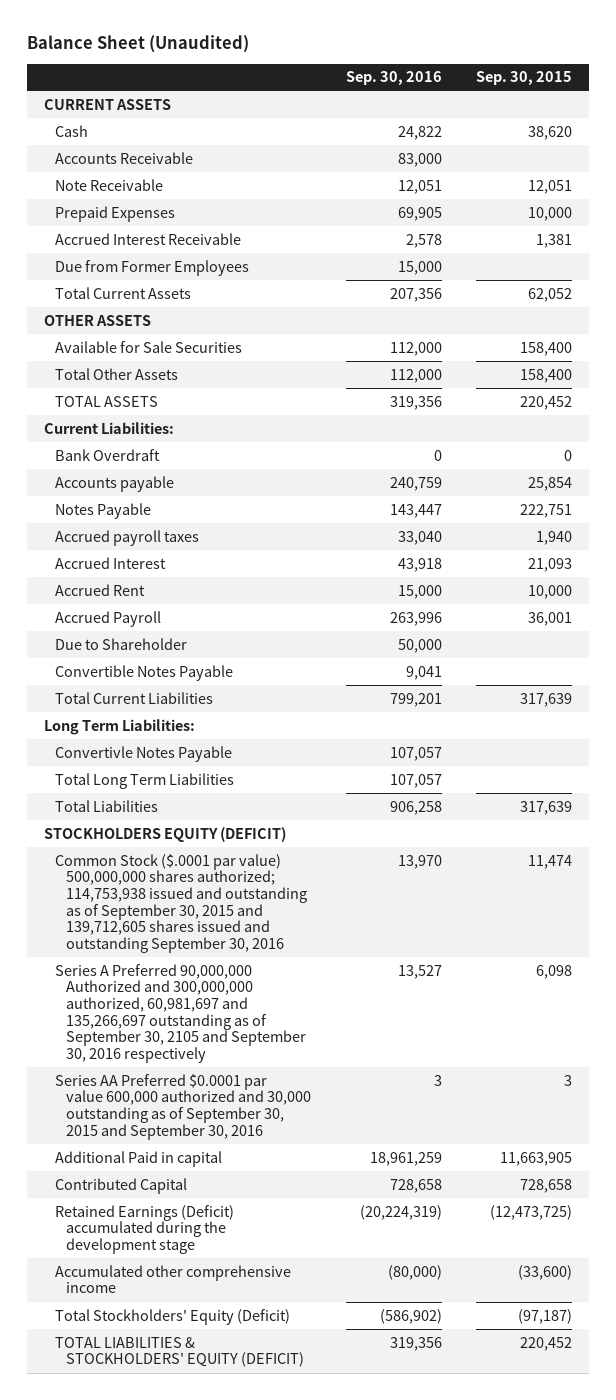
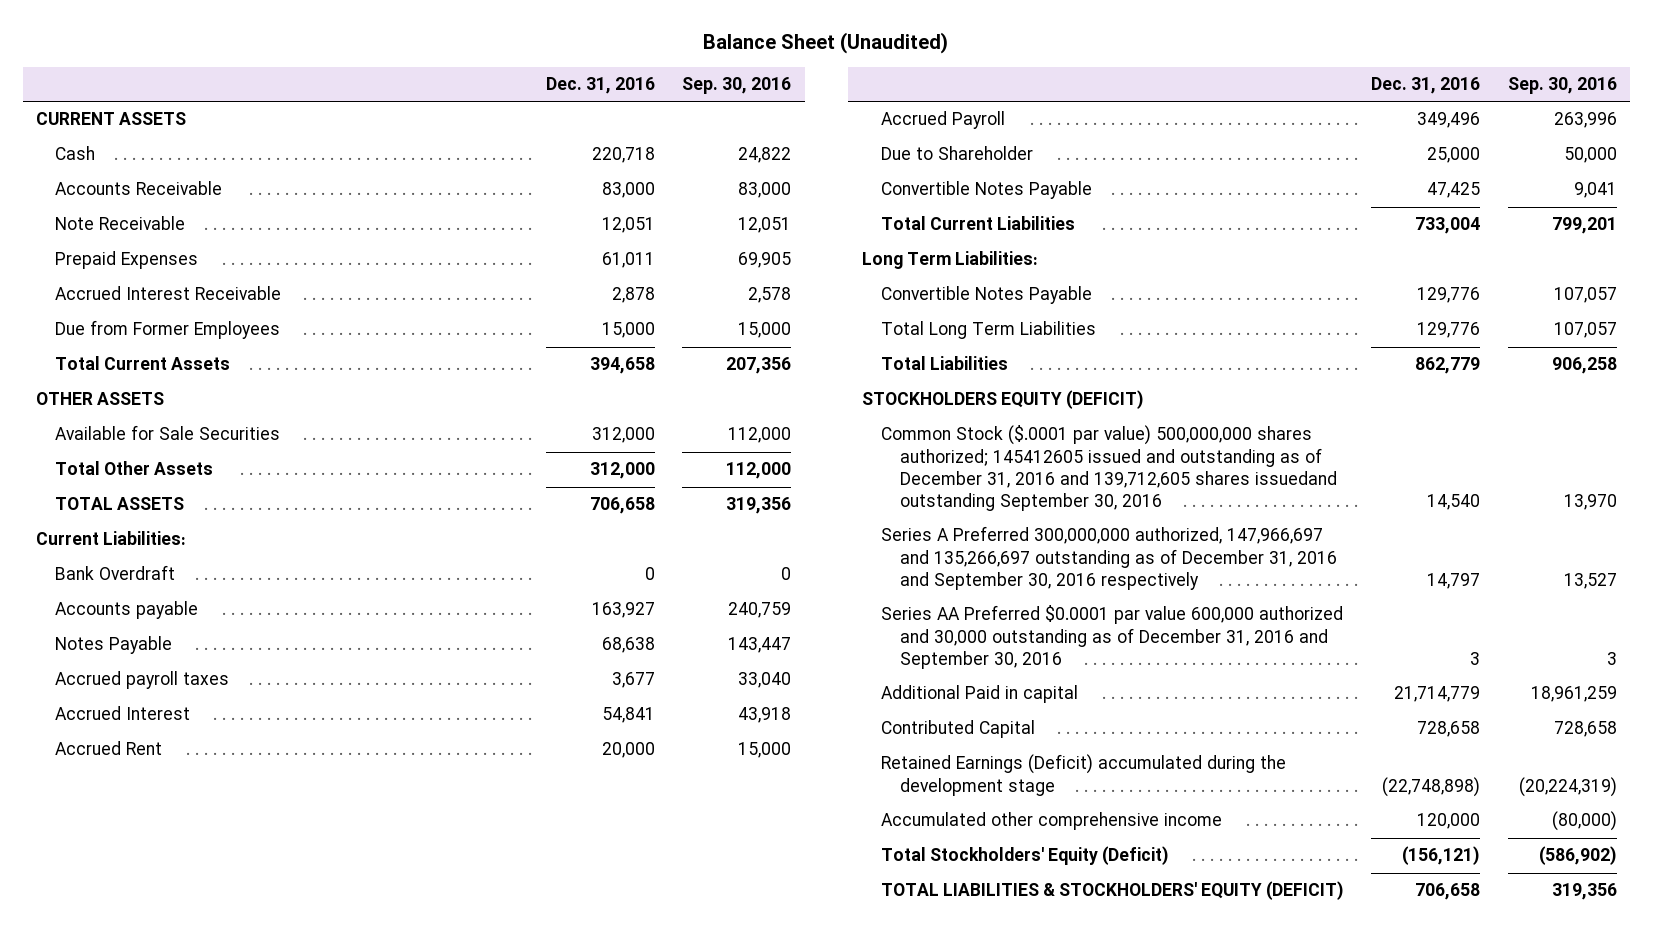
[476,71,573,86] Sep. 30, 2015 -> none
none -> [545,77,655,95] Dec. 31, 2016
[55,745,233,762] Convertivle Notes Payable -> [880,286,1092,305] Convertible Notes Payable
[55,853,308,953] Common Stock ($.0001 par value) 500,000,000 shares authorized; 114,753,938 issued and outstanding as of September 30, 2015 and 139,712,605 shares issued and outstanding September 30, 2016 -> [880,425,1337,511] Common Stock ($.0001 par value) 500,000,000 shares authorized; 145412605 issued and outstanding as of December 31, 2016 and 139,712,605 shares issuedand outstanding September 30, 2016
[55,963,307,1063] Series A Preferred 90,000,000 Authorized and 300,000,000 authorized, 60,981,697 and 135,266,697 outstanding as of September 30, 2105 and September 30, 2016 respectively -> [880,526,1337,590] Series A Preferred 300,000,000 authorized, 147,966,697 and 135,266,697 outstanding as of December 31, 2016 and September 30, 2016 respectively
[55,1073,312,1140] Series AA Preferred $0.0001 par value 600,000 authorized and 30,000 outstanding as of September 30, 2015 and September 30, 2016 -> [880,605,1343,669] Series AA Preferred $0.0001 par value 600,000 authorized and 30,000 outstanding as of December 31, 2016 and September 30, 2016

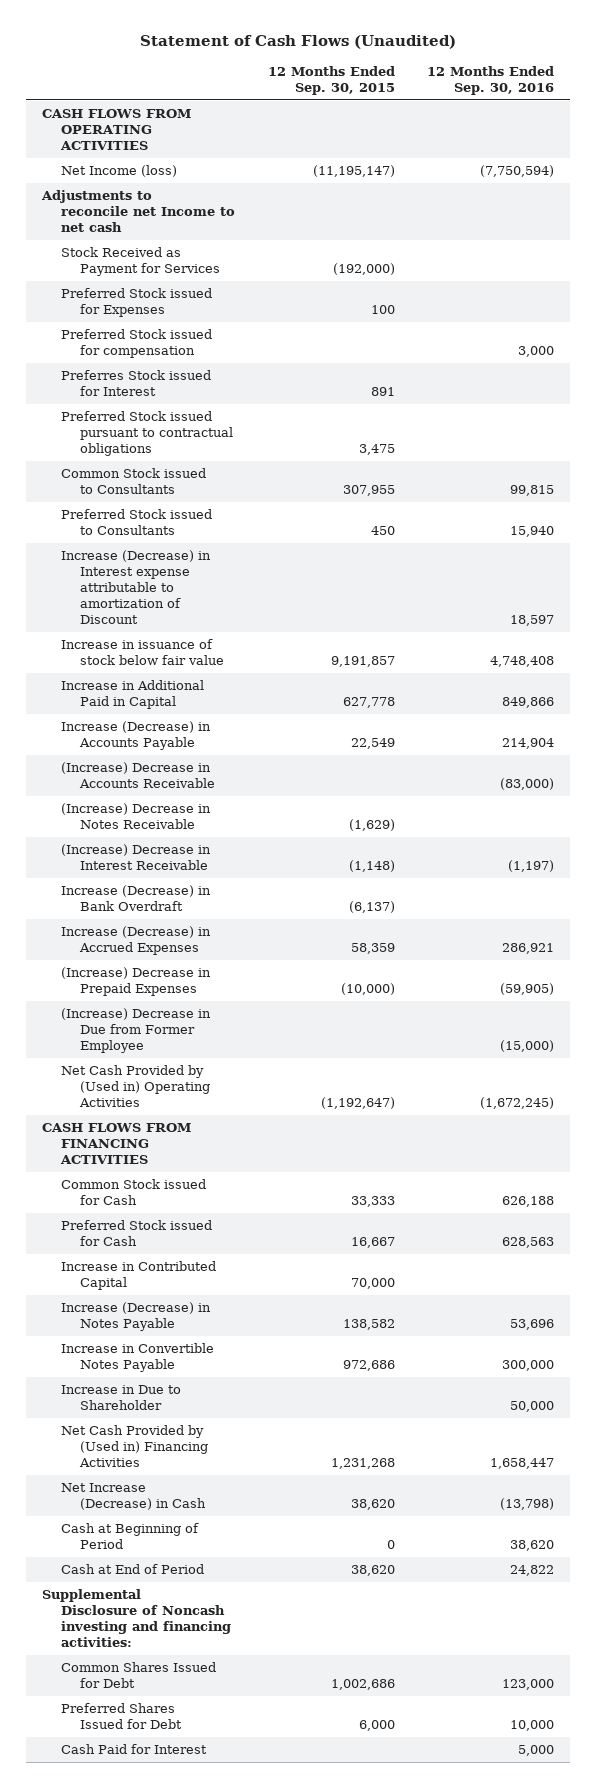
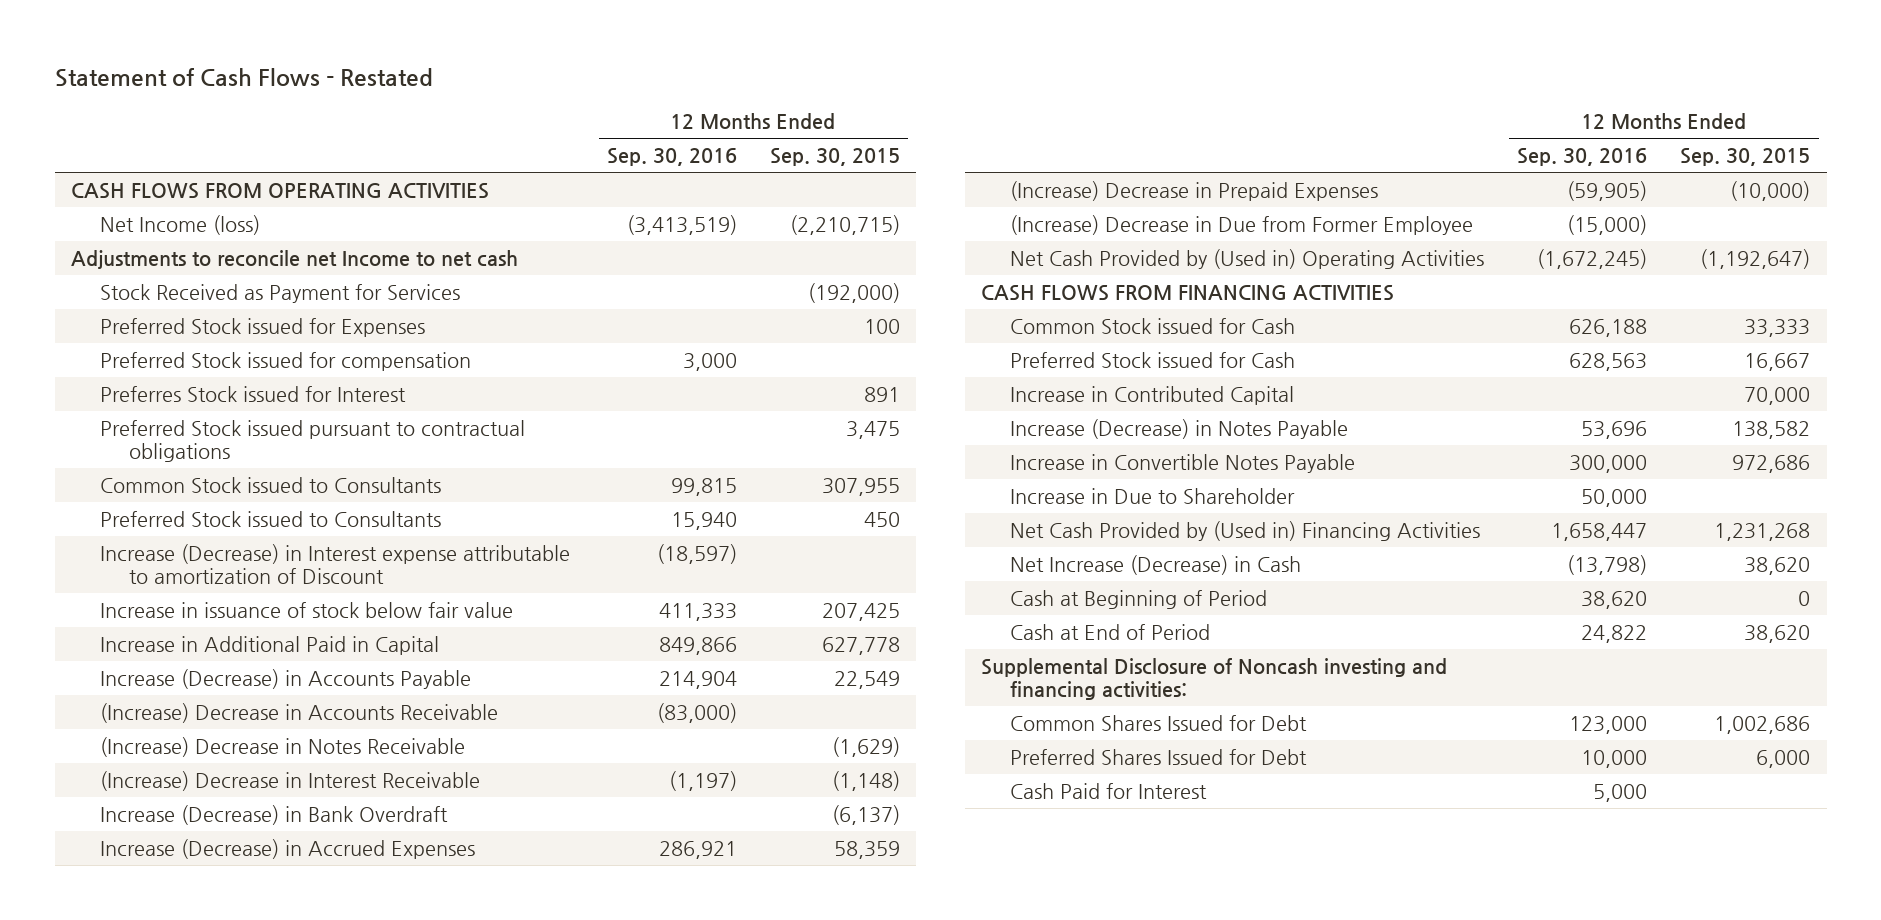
[140,34,457,49] Statement of Cash Flows (Unaudited) -> [54,67,433,87] Statement of Cash Flows - Restated
[312,165,395,178] (11,195,147) -> [789,214,900,235] (2,210,715)
[480,165,555,178] (7,750,594) -> [626,214,737,235] (3,413,519)
[510,614,555,626] 18,597 -> [656,543,737,564] (18,597)
[330,656,395,668] 9,191,857 -> [821,602,900,621] 207,425
[490,656,555,668] 4,748,408 -> [658,602,737,621] 411,333

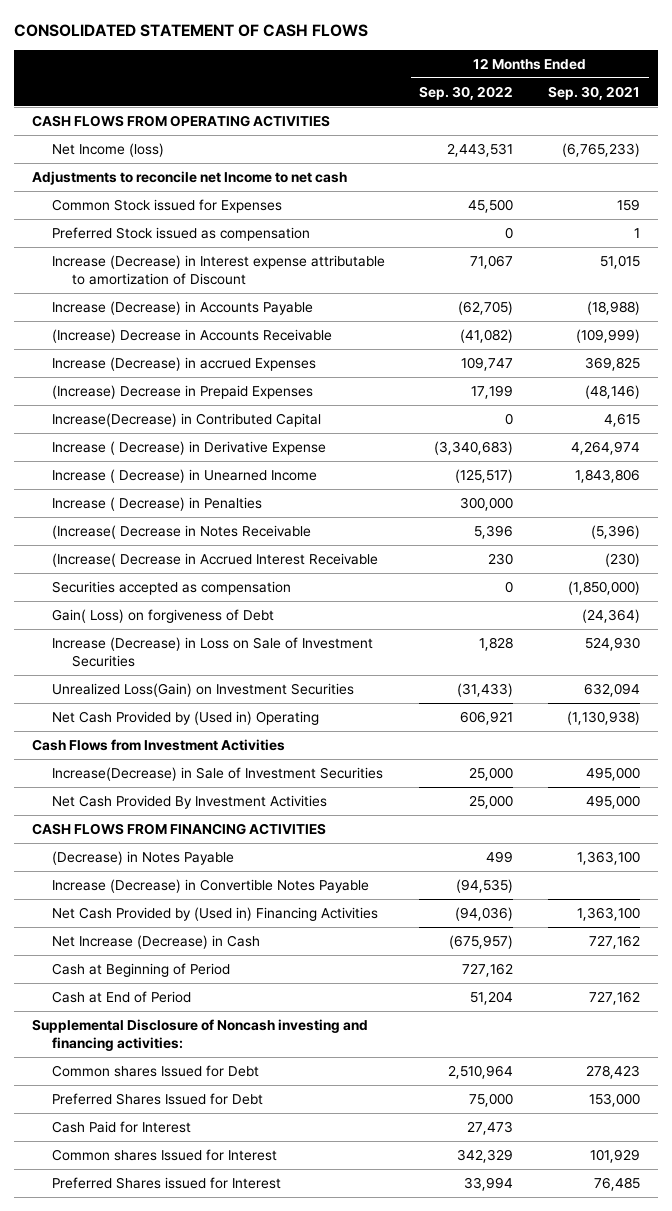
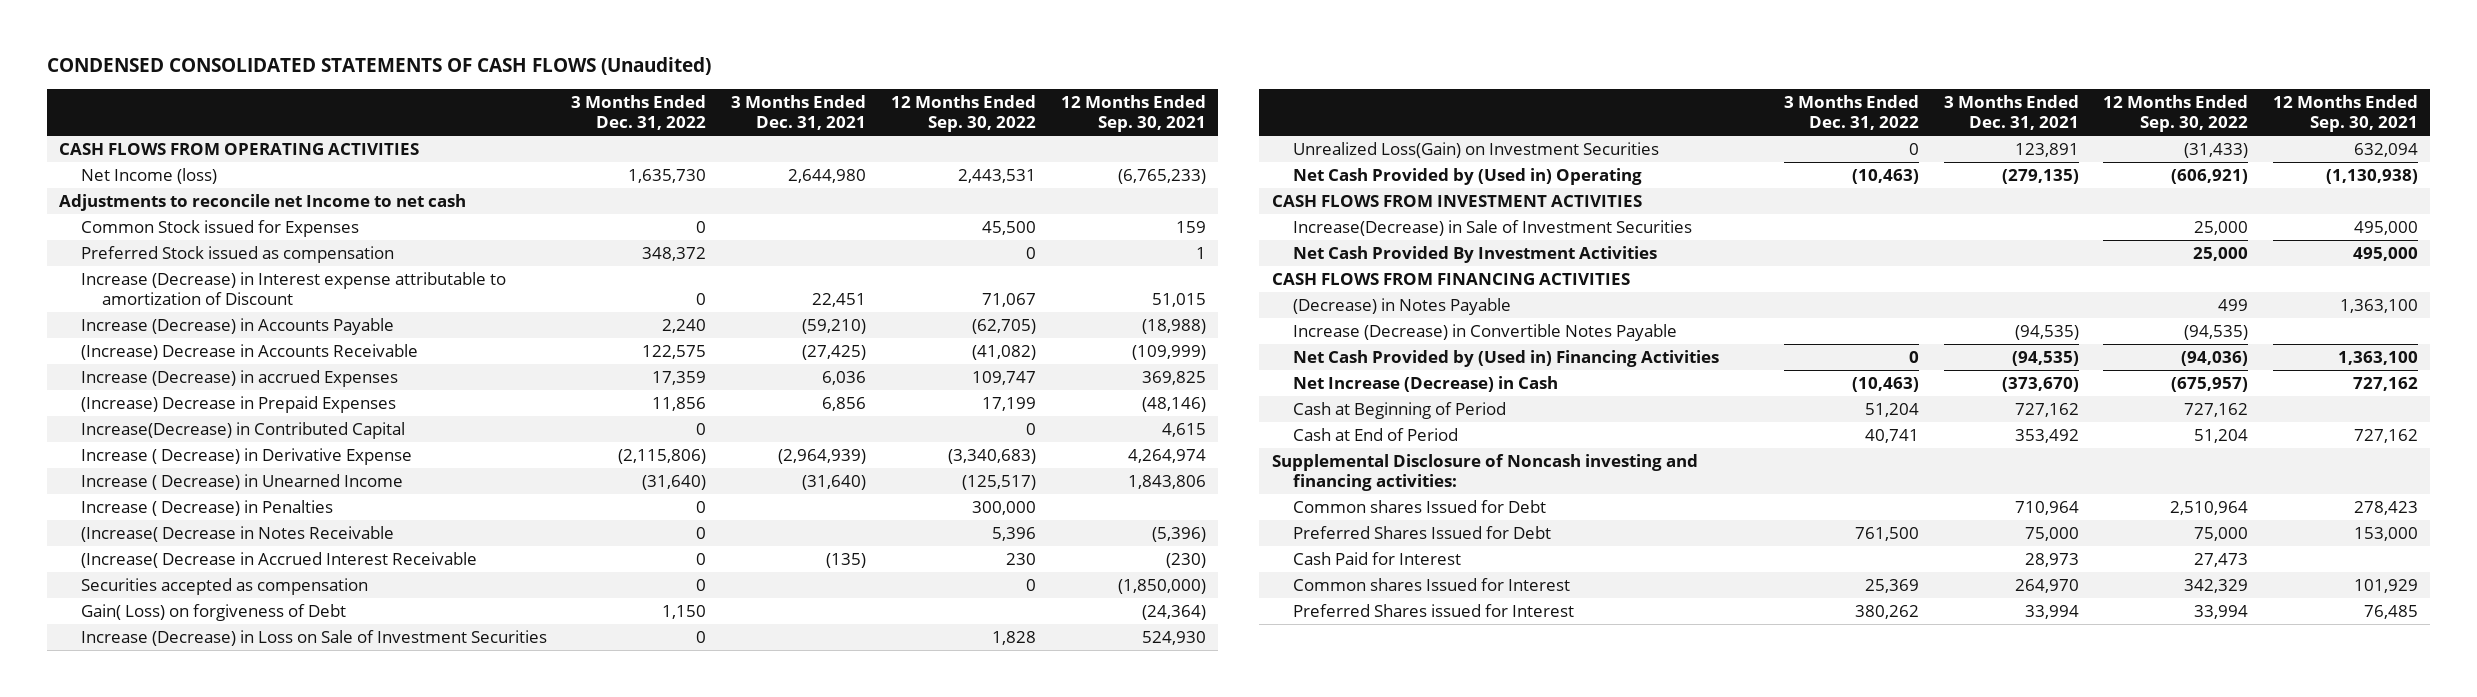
[14,24,369,38] CONSOLIDATED STATEMENT OF CASH FLOWS -> [46,57,711,76] CONDENSED CONSOLIDATED STATEMENTS OF CASH FLOWS (Unaudited)
none -> [571,94,707,131] 3 Months Ended Dec. 31, 2022
none -> [731,94,867,131] 3 Months Ended Dec. 31, 2021
[460,710,514,725] 606,921 -> [2171,168,2249,184] (606,921)
[31,738,285,751] Cash Flows from Investment Activities -> [1271,194,1642,207] CASH FLOWS FROM INVESTMENT ACTIVITIES

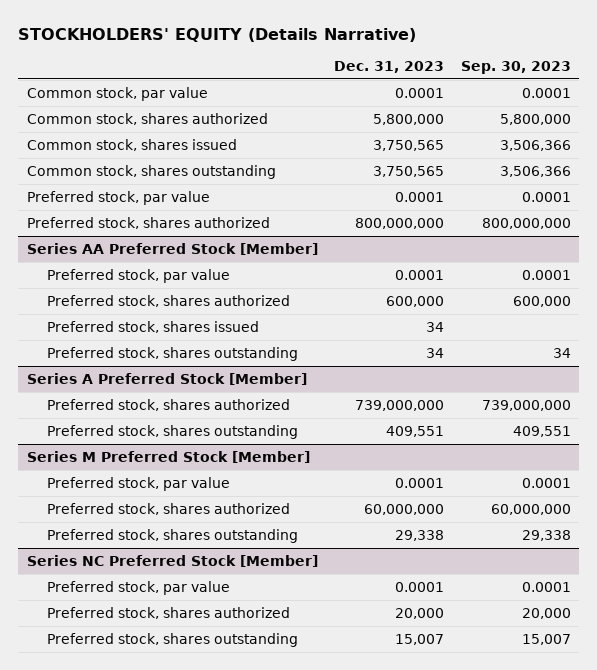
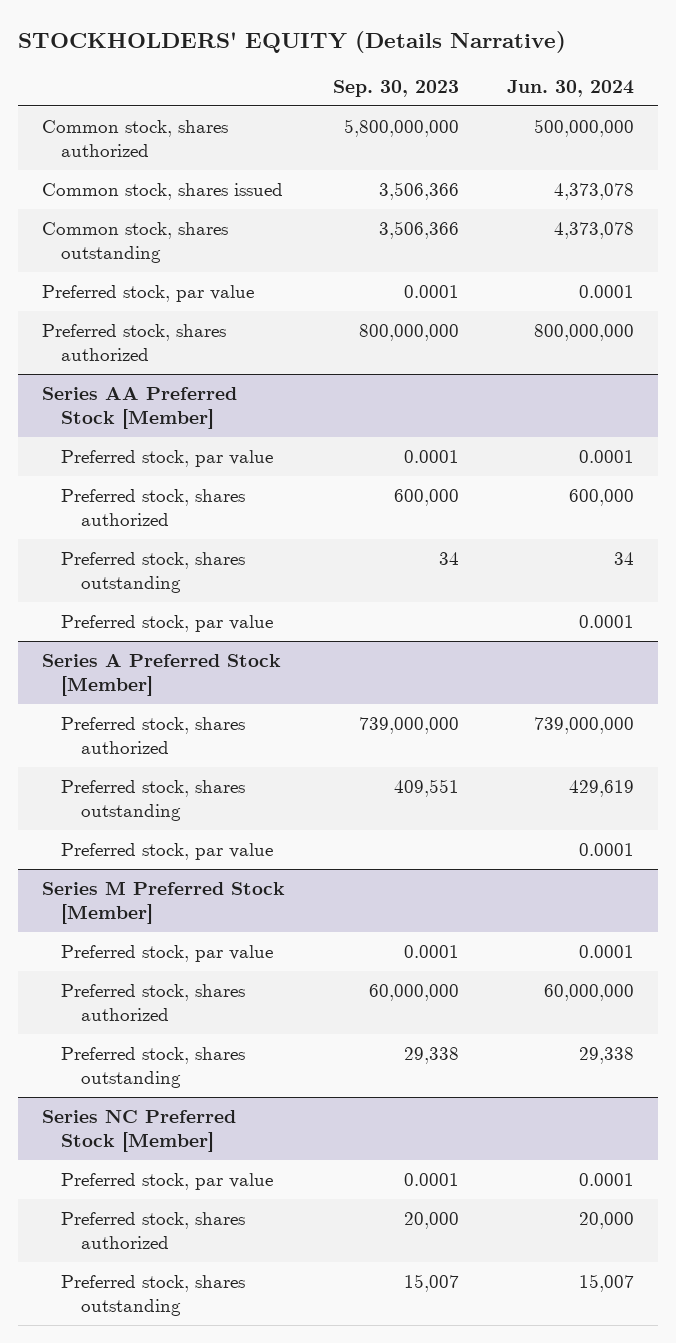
[334,61,445,74] Dec. 31, 2023 -> none
none -> [506,79,634,97] Jun. 30, 2024
[26,86,208,101] Common stock, par value -> none
[499,113,571,125] 5,800,000 -> [343,119,459,138] 5,800,000,000
[47,320,260,333] Preferred stock, shares issued -> none
none -> [61,615,274,633] Preferred stock, par value
none -> [61,843,274,861] Preferred stock, par value

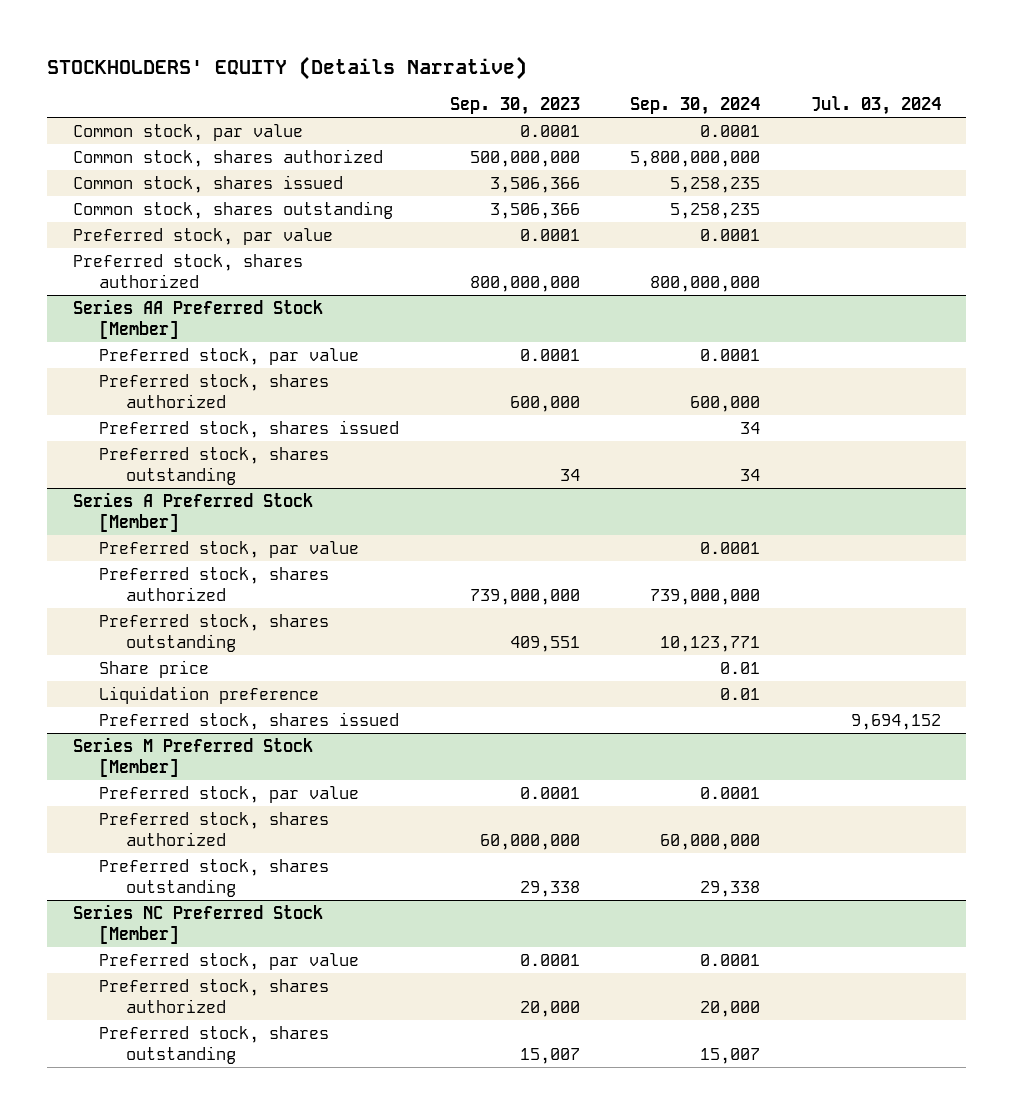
[506,79,634,97] Jun. 30, 2024 -> none
none -> [630,97,761,116] Sep. 30, 2024
none -> [810,96,941,116] Jul. 03, 2024
none -> [72,123,303,141] Common stock, par value
[343,119,459,138] 5,800,000,000 -> [469,150,580,167] 500,000,000
none -> [99,419,400,438] Preferred stock, shares issued
[61,615,274,633] Preferred stock, par value -> none
[61,843,274,861] Preferred stock, par value -> [99,540,360,558] Preferred stock, par value
none -> [99,659,210,678] Share price
none -> [99,685,320,704] Liquidation preference
none -> [99,711,400,730] Preferred stock, shares issued

